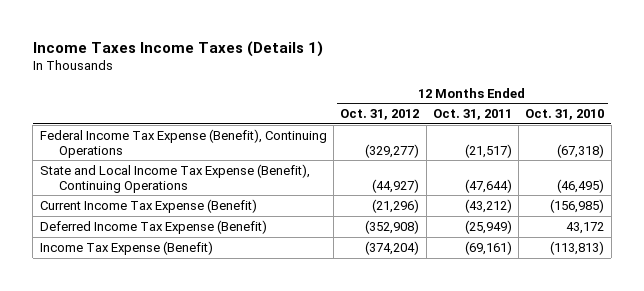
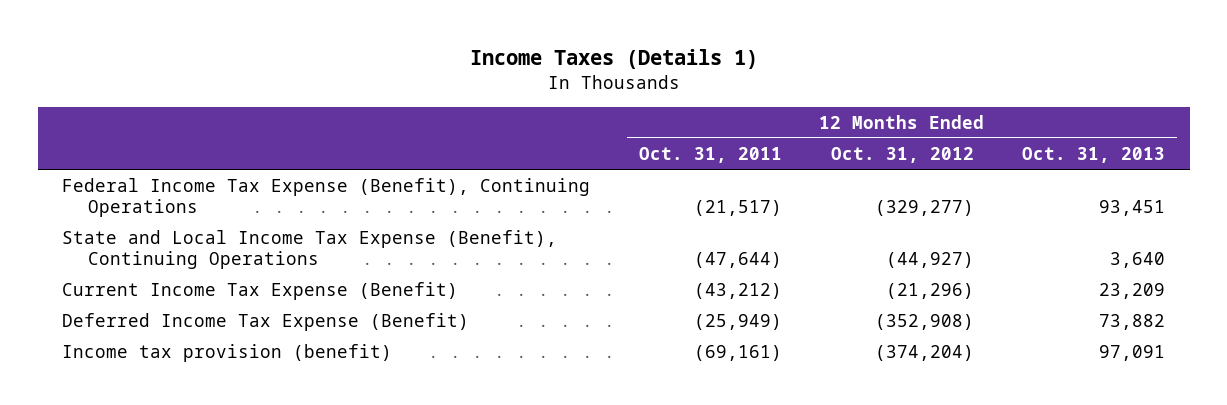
[32,40,323,57] Income Taxes Income Taxes (Details 1) -> [469,49,758,70] Income Taxes (Details 1)
[525,109,605,121] Oct. 31, 2010 -> none
none -> [1022,146,1166,163] Oct. 31, 2013
[39,240,213,255] Income Tax Expense (Benefit) -> [62,343,393,362] Income tax provision (benefit)

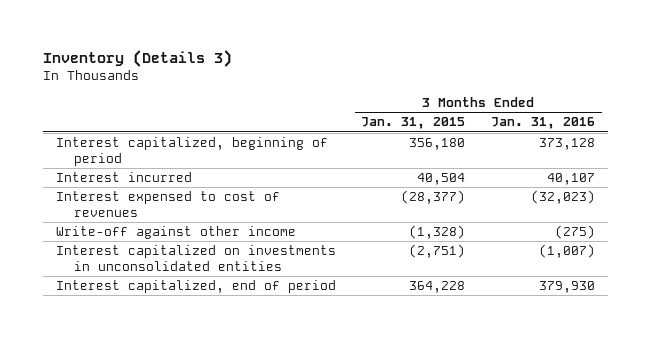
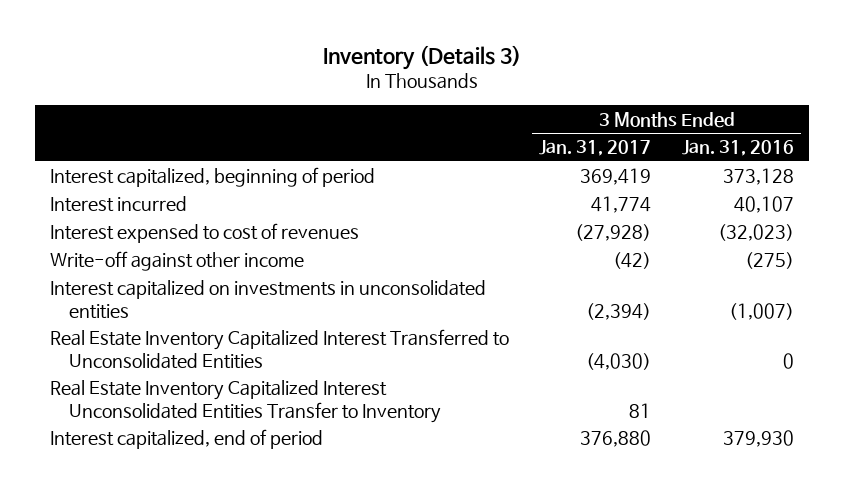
[361,117,466,130] Jan. 31, 2015 -> none
none -> [539,140,652,157] Jan. 31, 2017
none -> [50,329,510,370] Real Estate Inventory Capitalized Interest Transferred to Unconsolidated Entities
none -> [50,380,441,424] Real Estate Inventory Capitalized Interest Unconsolidated Entities Transfer to Inventory

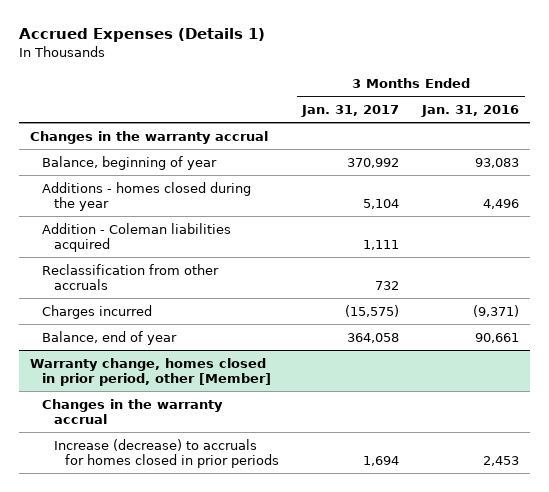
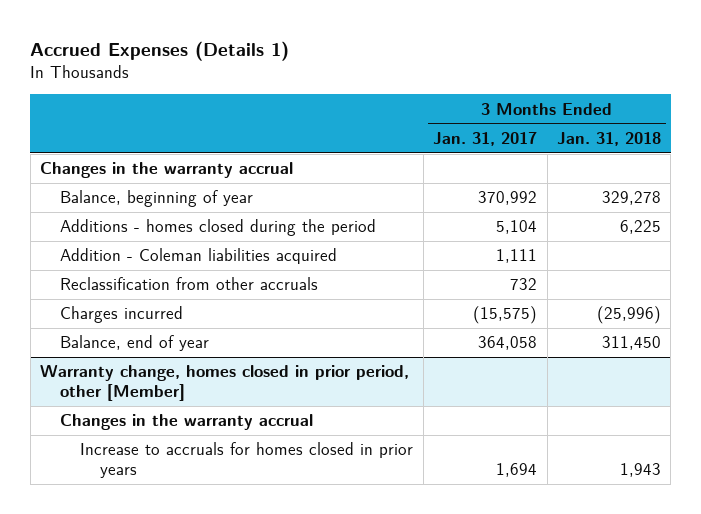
[421,105,520,118] Jan. 31, 2016 -> none
none -> [556,132,661,147] Jan. 31, 2018
[41,181,251,212] Additions - homes closed during the year -> [60,219,377,237] Additions - homes closed during the period
[53,438,280,469] Increase (decrease) to accruals for homes closed in prior periods -> [80,442,414,479] Increase to accruals for homes closed in prior years

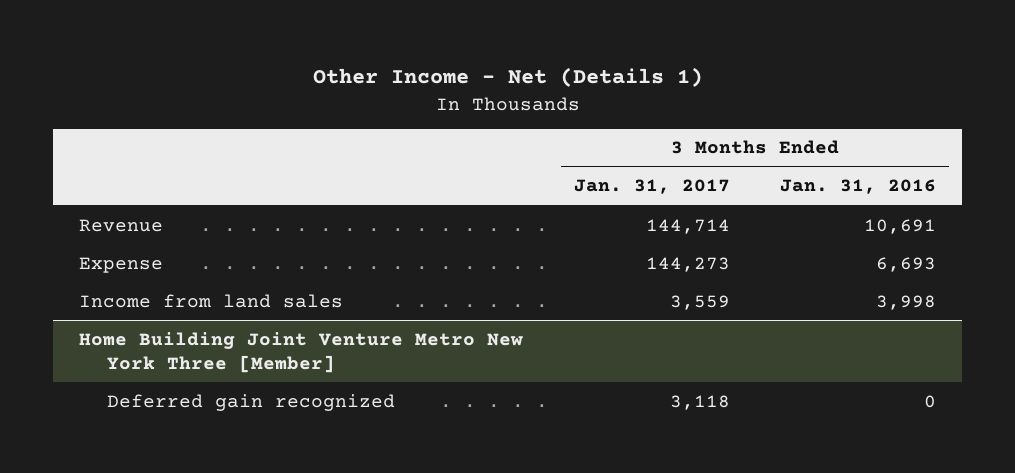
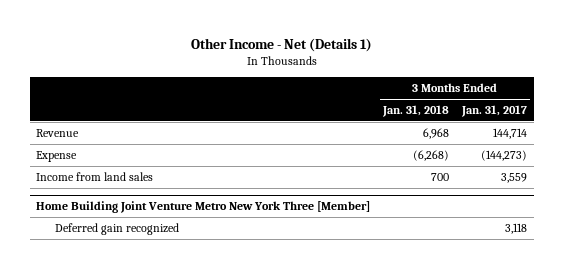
[780,179,937,195] Jan. 31, 2016 -> none
none -> [382,105,450,118] Jan. 31, 2018
[645,256,730,272] 144,273 -> [481,150,528,162] (144,273)

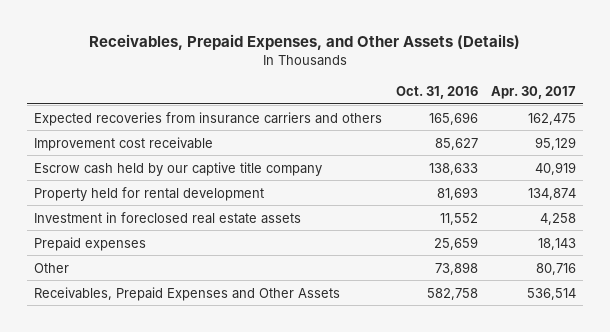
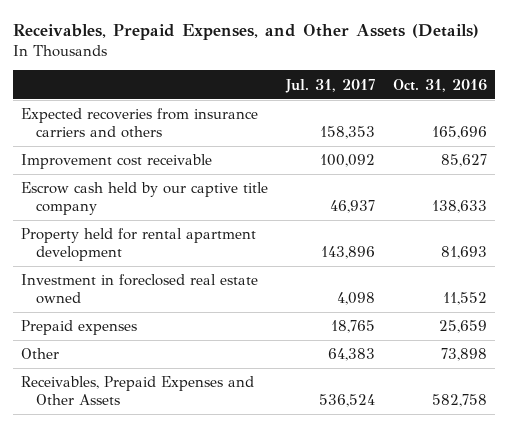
[491,85,577,99] Apr. 30, 2017 -> none
none -> [285,78,376,93] Jul. 31, 2017
[33,186,264,201] Property held for rental development -> [21,228,257,261] Property held for rental apartment development
[33,211,301,224] Investment in foreclosed real estate assets -> [21,274,259,304] Investment in foreclosed real estate owned

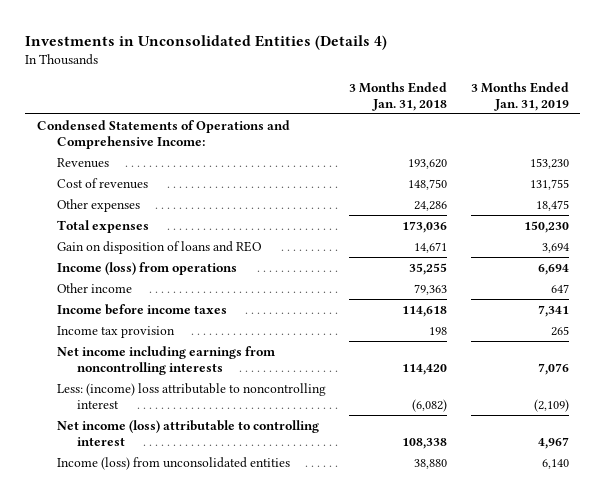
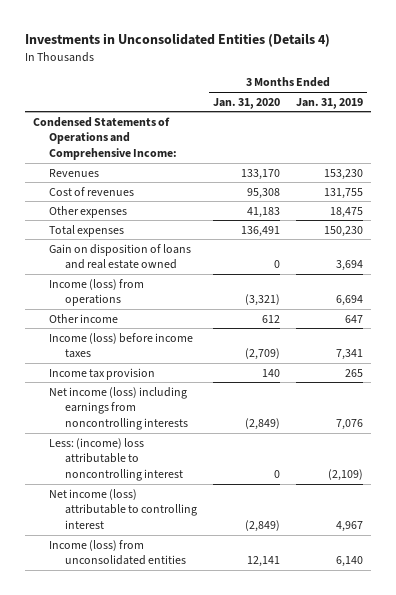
[349,81,448,111] 3 Months Ended Jan. 31, 2018 -> none
none -> [213,97,281,109] Jan. 31, 2020
[56,240,261,254] Gain on disposition of loans and REO -> [49,243,192,270] Gain on disposition of loans and real estate owned
[56,303,227,315] Income before income taxes -> [49,332,194,359] Income (loss) before income taxes
[56,345,276,375] Net income including earnings from noncontrolling interests -> [49,386,189,431] Net income (loss) including earnings from noncontrolling interests

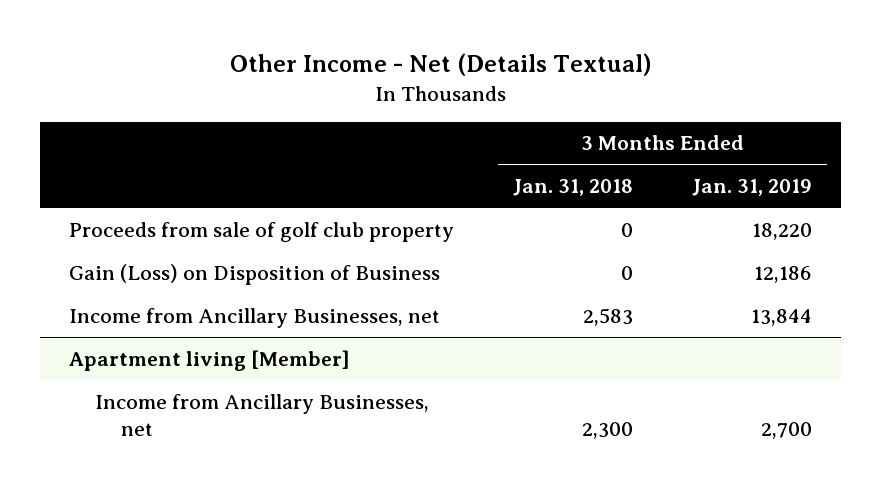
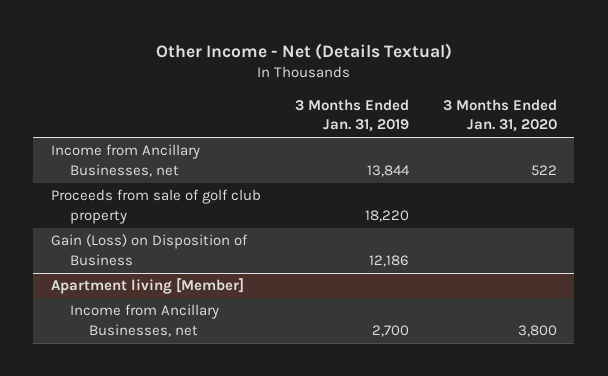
[513,179,634,197] Jan. 31, 2018 -> none
none -> [443,98,558,133] 3 Months Ended Jan. 31, 2020
[69,307,441,328] Income from Ancillary Businesses, net -> [50,144,200,177] Income from Ancillary Businesses, net

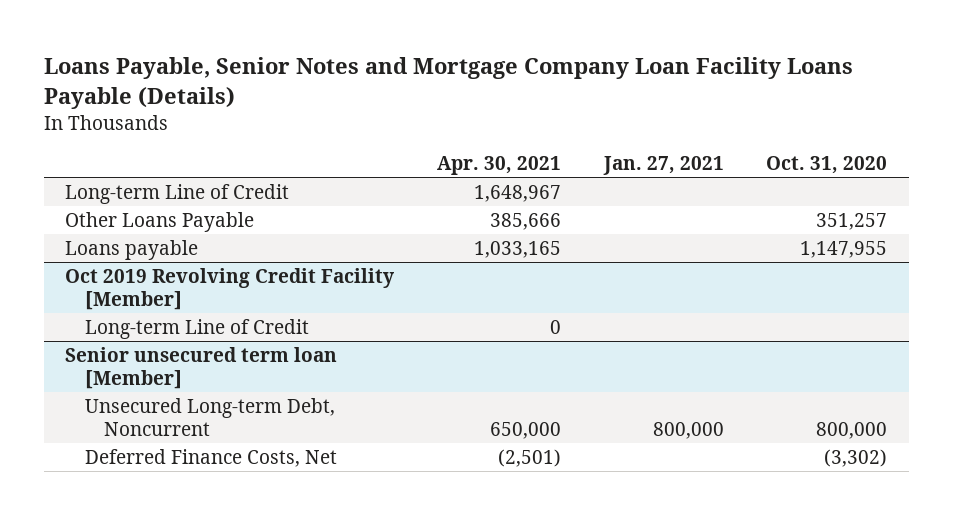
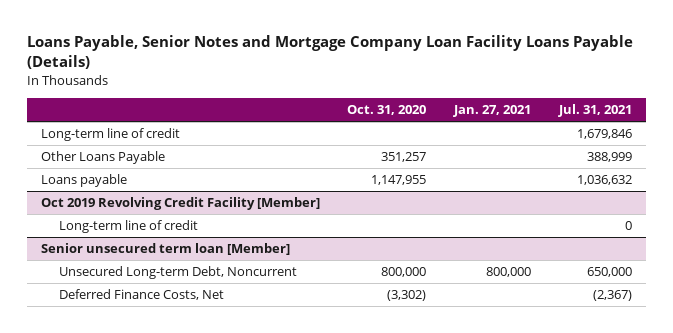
[437,155,562,175] Apr. 30, 2021 -> none
none -> [557,104,632,118] Jul. 31, 2021
[65,183,290,204] Long-term Line of Credit -> [40,128,180,142] Long-term line of credit
[84,318,309,339] Long-term Line of Credit -> [59,220,199,234] Long-term line of credit

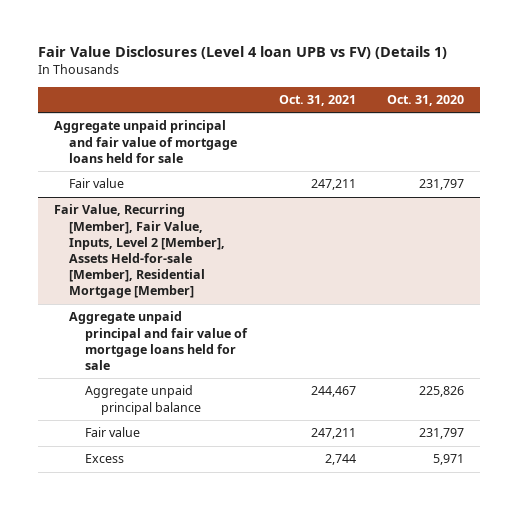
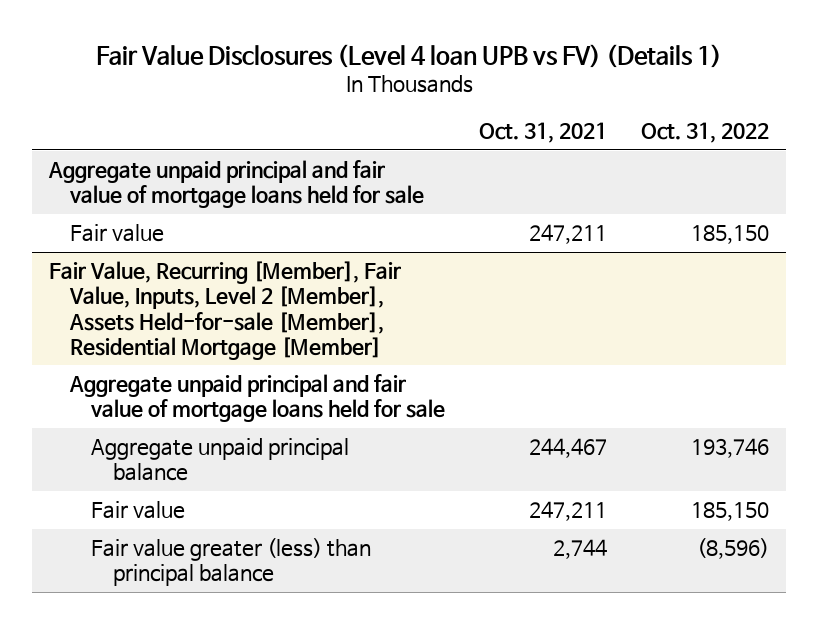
[387,94,465,106] Oct. 31, 2020 -> none
none -> [641,122,770,144] Oct. 31, 2022
[85,454,125,464] Excess -> [91,538,372,587] Fair value greater (less) than principal balance

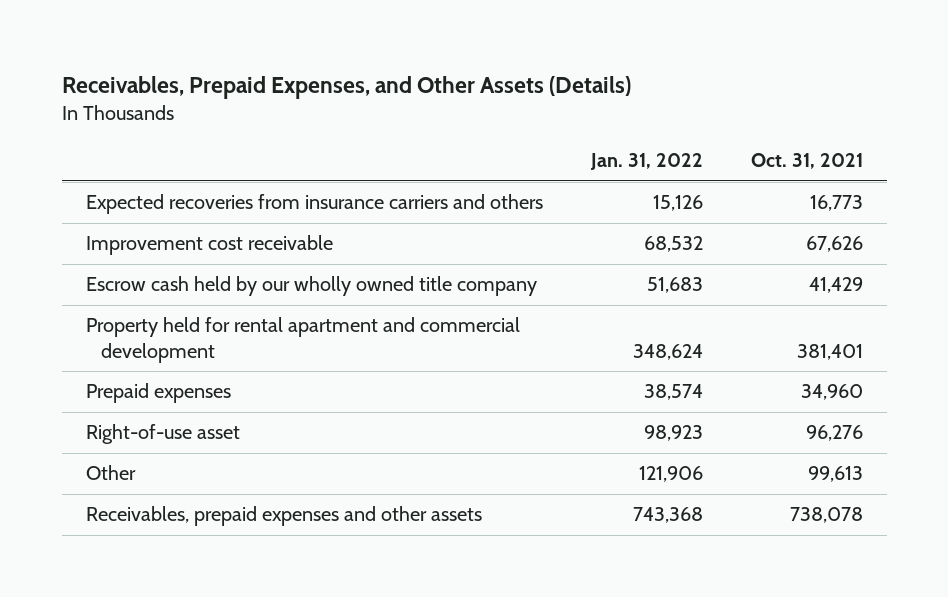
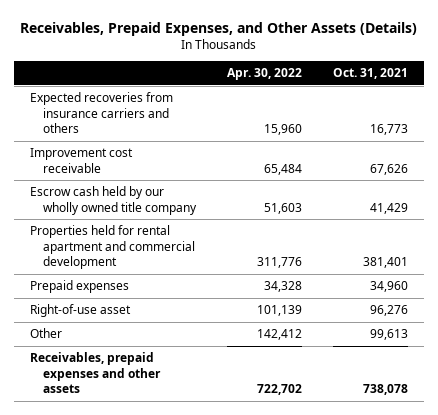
[589,153,703,171] Jan. 31, 2022 -> none
none -> [227,68,303,81] Apr. 30, 2022
[85,317,520,364] Property held for rental apartment and commercial development -> [29,225,195,270] Properties held for rental apartment and commercial development

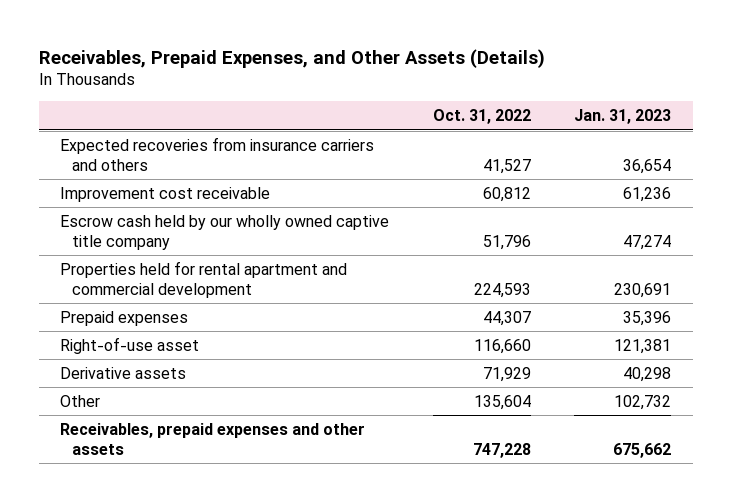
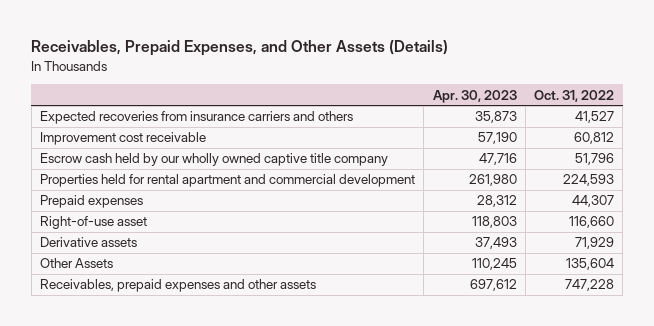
[574,109,672,125] Jan. 31, 2023 -> none
none -> [432,89,517,103] Apr. 30, 2023
[60,394,101,407] Other -> [40,258,114,269] Other Assets

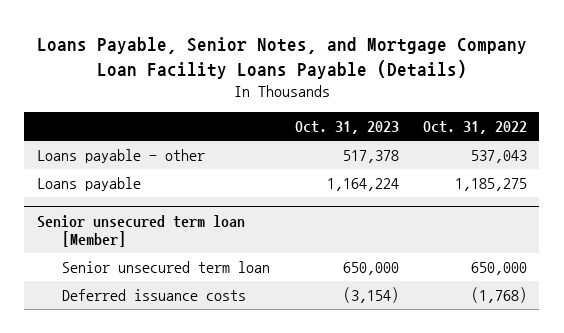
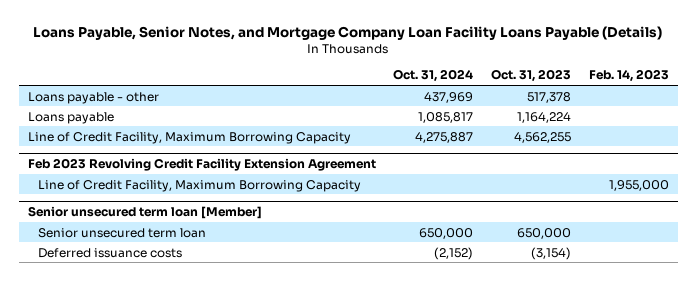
[422,121,527,135] Oct. 31, 2022 -> none
none -> [393,69,474,83] Oct. 31, 2024
none -> [589,69,670,83] Feb. 14, 2023
none -> [27,131,351,144] Line of Credit Facility, Maximum Borrowing Capacity
none -> [27,157,376,171] Feb 2023 Revolving Credit Facility Extension Agreement
none -> [37,179,361,192] Line of Credit Facility, Maximum Borrowing Capacity

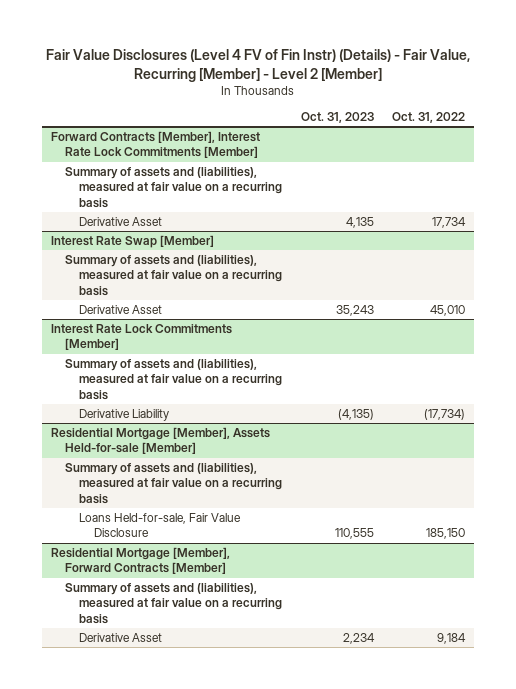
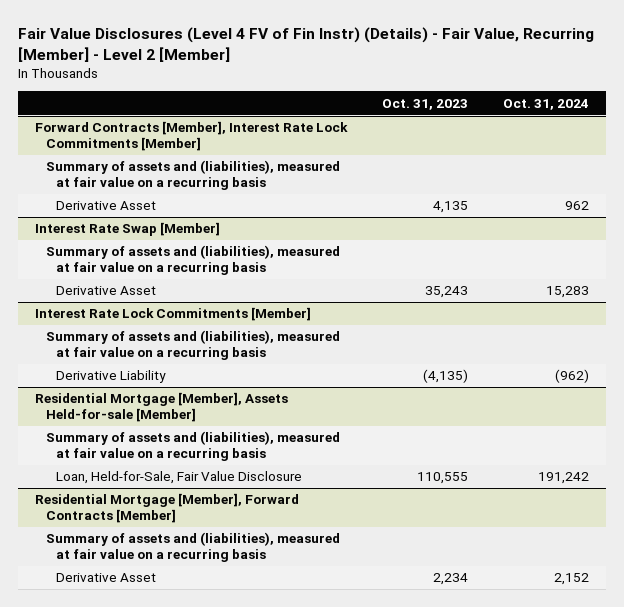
[391,112,465,124] Oct. 31, 2022 -> none
none -> [503,98,590,110] Oct. 31, 2024
[79,513,242,538] Loans Held-for-sale, Fair Value Disclosure -> [56,471,303,485] Loan, Held-for-Sale, Fair Value Disclosure

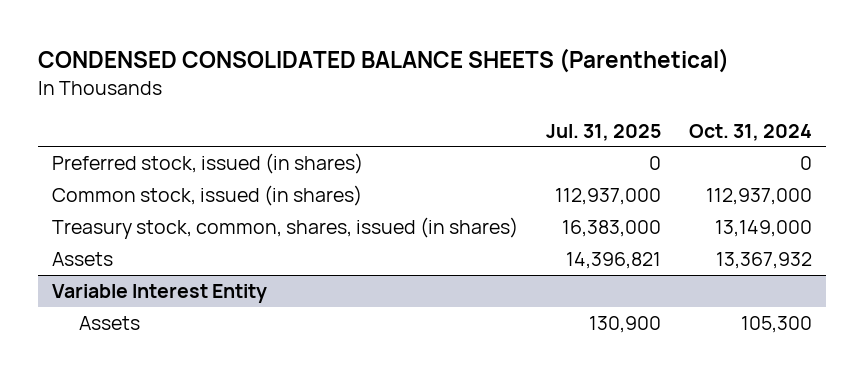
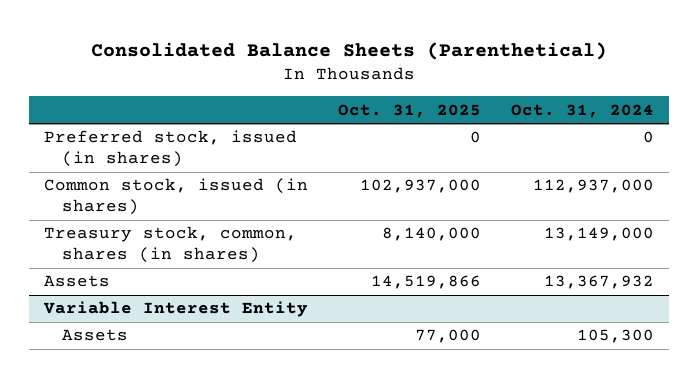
[37,48,729,74] CONDENSED CONSOLIDATED BALANCE SHEETS (Parenthetical) -> [91,41,608,60] Consolidated Balance Sheets (Parenthetical)
[545,123,661,141] Jul. 31, 2025 -> none
none -> [338,103,482,118] Oct. 31, 2025
[51,217,518,240] Treasury stock, common, shares, issued (in shares) -> [43,226,297,264] Treasury stock, common, shares (in shares)

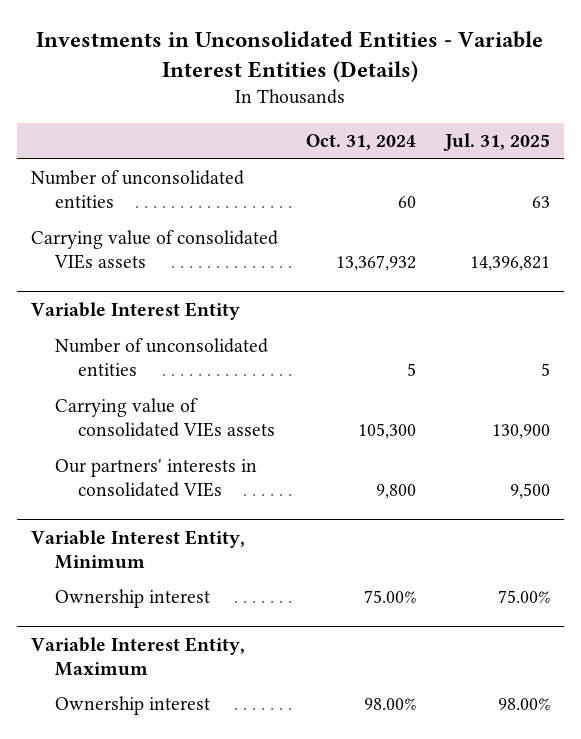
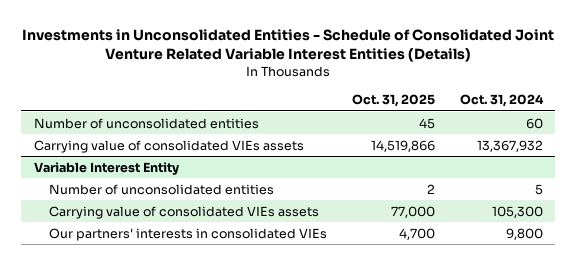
[36,30,544,83] Investments in Unconsolidated Entities - Variable Interest Entities (Details) -> [22,29,555,63] Investments in Unconsolidated Entities - Schedule of Consolidated Joint Venture Related Variable Interest Entities (Details)
[442,133,550,152] Jul. 31, 2025 -> none
none -> [351,93,435,107] Oct. 31, 2025
[30,530,245,569] Variable Interest Entity, Minimum -> none
[54,589,210,609] Ownership interest -> none
[30,637,245,676] Variable Interest Entity, Maximum -> none
[54,696,210,716] Ownership interest -> none

